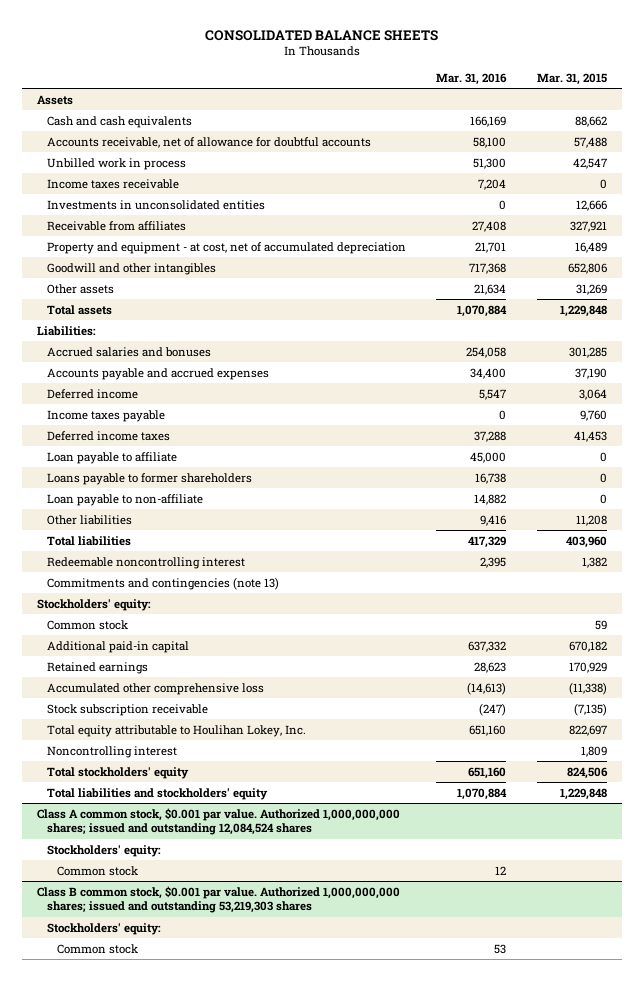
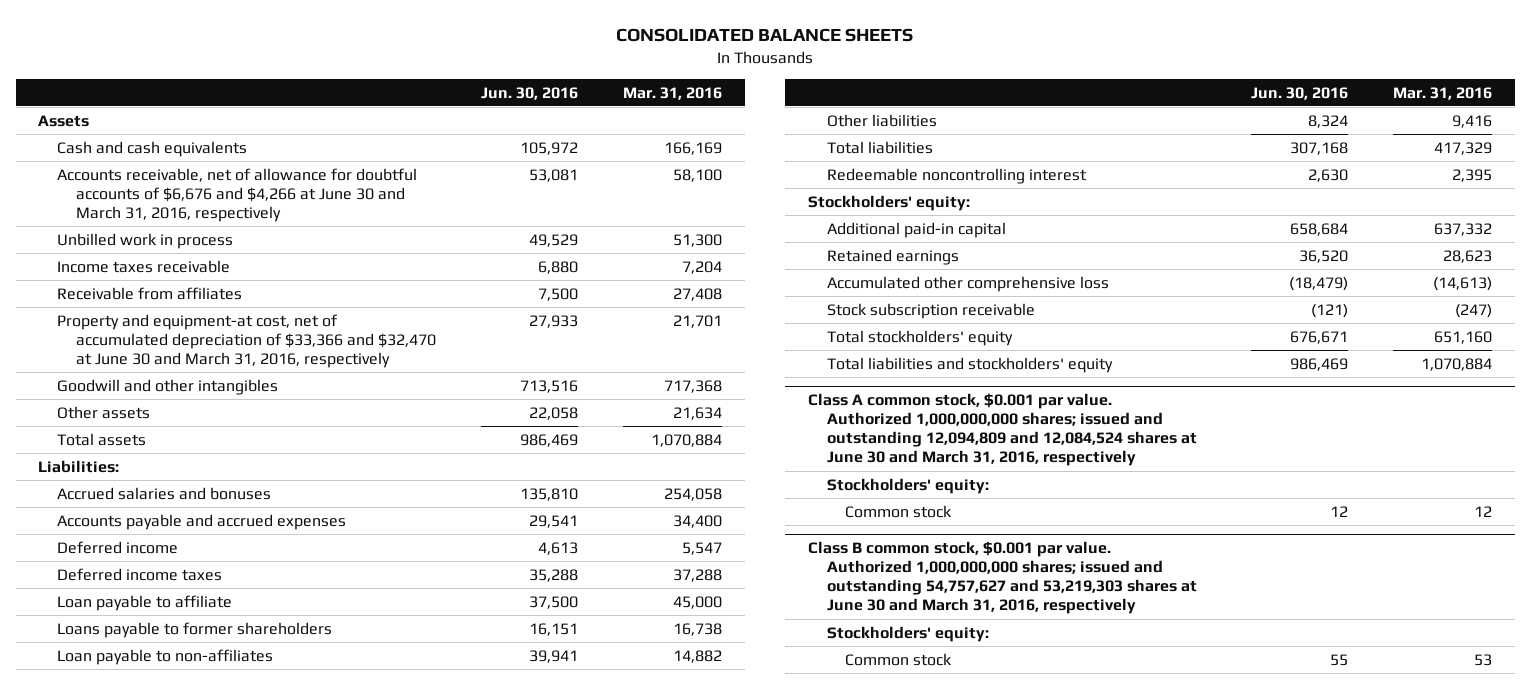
[536,72,607,85] Mar. 31, 2015 -> none
none -> [481,86,579,100] Jun. 30, 2016
[47,136,372,148] Accounts receivable, net of allowance for doubtful accounts -> [57,167,418,222] Accounts receivable, net of allowance for doubtful accounts of $6,676 and $4,266 at June 30 and March 31, 2016, respectively
[47,199,266,210] Investments in unconsolidated entities -> none
[47,241,407,254] Property and equipment - at cost, net of accumulated depreciation -> [57,313,436,368] Property and equipment-at cost, net of accumulated depreciation of $33,366 and $32,470 at June 30 and March 31, 2016, respectively
[47,409,166,422] Income taxes payable -> none
[47,493,204,506] Loan payable to non-affiliate -> [57,648,274,665] Loan payable to non-affiliates
[47,576,280,590] Commitments and contingencies (note 13) -> none
[47,619,129,630] Common stock -> none
[47,724,307,737] Total equity attributable to Houlihan Lokey, Inc. -> none
[47,745,178,758] Noncontrolling interest -> none
[36,807,400,836] Class A common stock, $0.001 par value. Authorized 1,000,000,000 shares; issued and outstanding 12,084,524 shares -> [807,393,1197,467] Class A common stock, $0.001 par value. Authorized 1,000,000,000 shares; issued and outstanding 12,094,809 and 12,084,524 shares at June 30 and March 31, 2016, respectively
[36,885,400,914] Class B common stock, $0.001 par value. Authorized 1,000,000,000 shares; issued and outstanding 53,219,303 shares -> [807,541,1197,615] Class B common stock, $0.001 par value. Authorized 1,000,000,000 shares; issued and outstanding 54,757,627 and 53,219,303 shares at June 30 and March 31, 2016, respectively

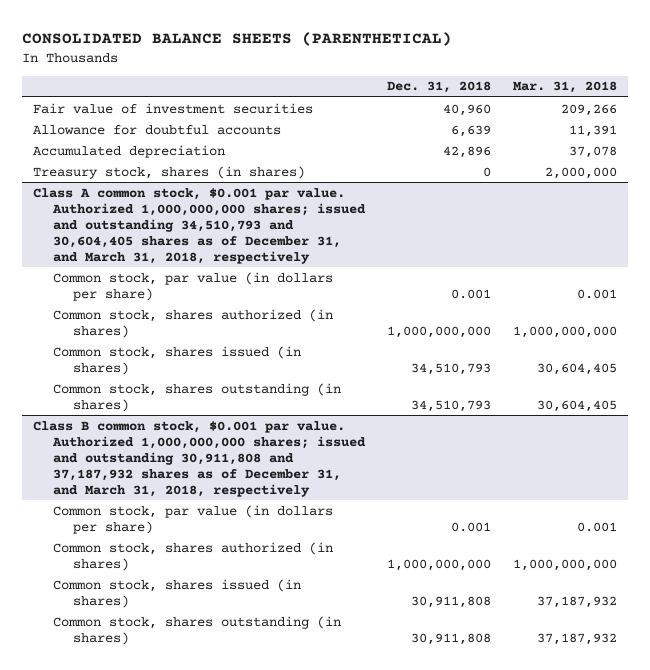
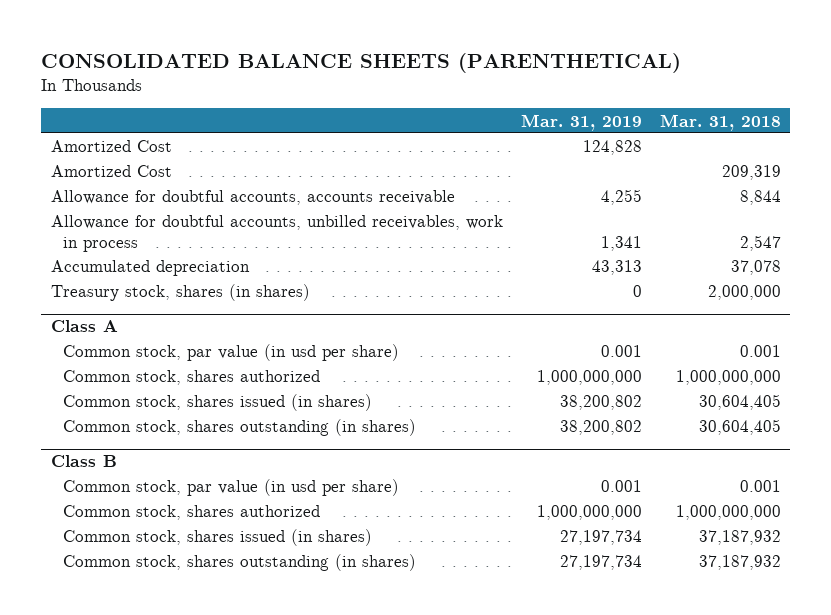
[386,81,491,94] Dec. 31, 2018 -> none
none -> [520,113,642,131] Mar. 31, 2019
[32,102,313,114] Fair value of investment securities -> none
none -> [50,140,172,153] Amortized Cost
none -> [50,165,172,178] Amortized Cost
[32,124,281,135] Allowance for doubtful accounts -> [50,190,455,206] Allowance for doubtful accounts, accounts receivable
[568,124,617,137] 11,391 -> [739,190,781,206] 8,844
none -> [50,215,503,252] Allowance for doubtful accounts, unbilled receivables, work in process
[32,187,366,264] Class A common stock, $0.001 par value. Authorized 1,000,000,000 shares; issued and outstanding 34,510,793 and 30,604,405 shares as of December 31, and March 31, 2018, respectively -> [50,320,118,333] Class A
[52,271,333,301] Common stock, par value (in dollars per share) -> [62,344,399,362] Common stock, par value (in usd per share)
[52,308,333,338] Common stock, shares authorized (in shares) -> [62,370,320,386] Common stock, shares authorized
[32,420,366,497] Class B common stock, $0.001 par value. Authorized 1,000,000,000 shares; issued and outstanding 30,911,808 and 37,187,932 shares as of December 31, and March 31, 2018, respectively -> [50,455,117,468] Class B
[52,504,333,534] Common stock, par value (in dollars per share) -> [62,479,399,497] Common stock, par value (in usd per share)
[52,541,333,571] Common stock, shares authorized (in shares) -> [62,505,320,521] Common stock, shares authorized

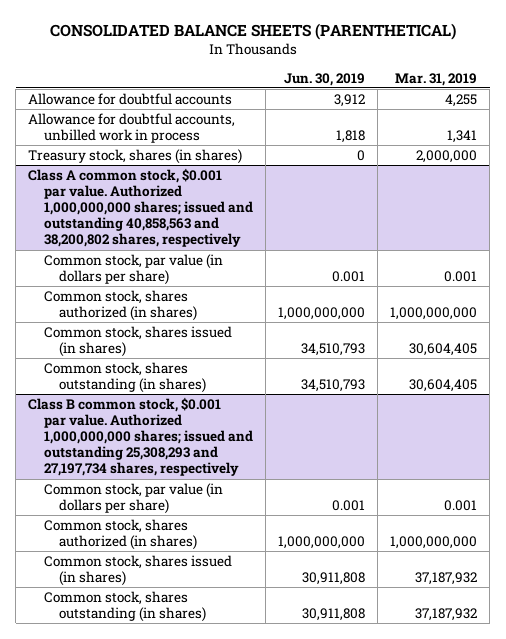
[659,113,781,131] Mar. 31, 2018 -> none
none -> [283,72,365,86] Jun. 30, 2019
[50,140,172,153] Amortized Cost -> none
[50,165,172,178] Amortized Cost -> none
[50,260,250,277] Accumulated depreciation -> none
[50,190,455,206] Allowance for doubtful accounts, accounts receivable -> [28,92,233,105] Allowance for doubtful accounts
[50,215,503,252] Allowance for doubtful accounts, unbilled receivables, work in process -> [28,112,236,143] Allowance for doubtful accounts, unbilled work in process
[632,285,642,298] 0 -> [416,149,478,163] 2,000,000
[50,320,118,333] Class A -> [28,167,253,248] Class A common stock, $0.001 par value. Authorized 1,000,000,000 shares; issued and outstanding 40,858,563 and 38,200,802 shares, respectively
[62,344,399,362] Common stock, par value (in usd per share) -> [43,253,223,285] Common stock, par value (in dollars per share)
[62,370,320,386] Common stock, shares authorized -> [43,289,197,321] Common stock, shares authorized (in shares)
[559,395,642,411] 38,200,802 -> [409,342,478,356] 30,604,405
[559,420,642,436] 38,200,802 -> [409,378,478,392] 30,604,405
[50,455,117,468] Class B -> [28,396,253,477] Class B common stock, $0.001 par value. Authorized 1,000,000,000 shares; issued and outstanding 25,308,293 and 27,197,734 shares, respectively
[62,479,399,497] Common stock, par value (in usd per share) -> [43,482,223,514] Common stock, par value (in dollars per share)
[62,505,320,521] Common stock, shares authorized -> [43,518,197,550] Common stock, shares authorized (in shares)
[559,530,642,546] 27,197,734 -> [415,571,478,585] 37,187,932
[559,555,642,571] 27,197,734 -> [415,607,478,621] 37,187,932

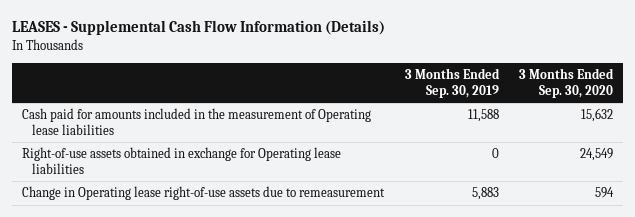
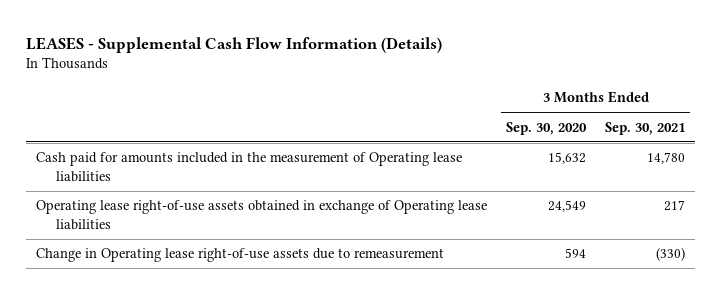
[404,68,500,98] 3 Months Ended Sep. 30, 2019 -> none
none -> [605,121,686,135] Sep. 30, 2021
[22,147,342,174] Right-of-use assets obtained in exchange for Operating lease liabilities -> [35,200,487,231] Operating lease right-of-use assets obtained in exchange of Operating lease liabilities

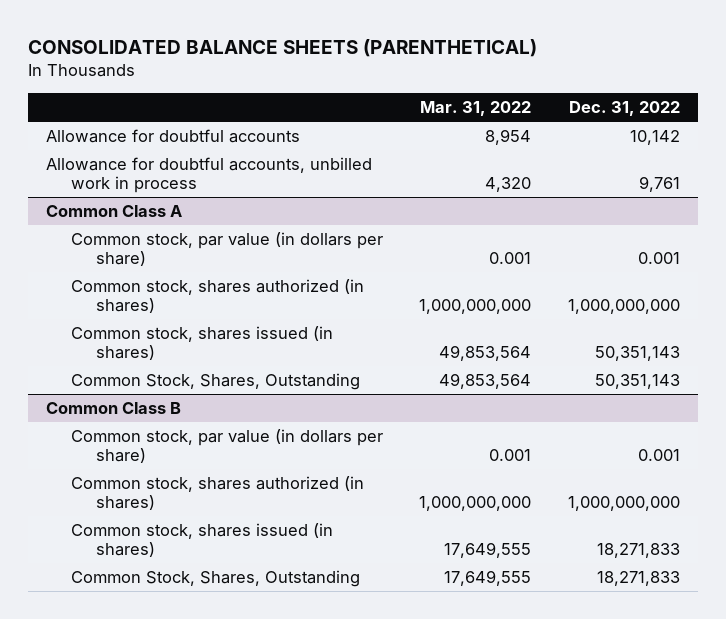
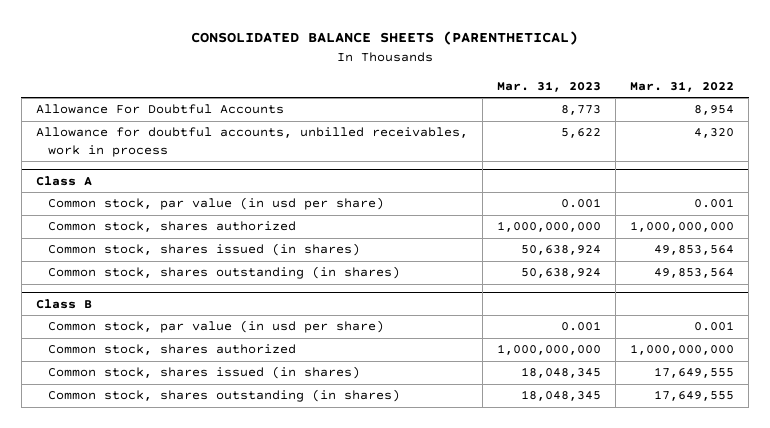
[568,100,680,116] Dec. 31, 2022 -> none
none -> [497,80,602,92] Mar. 31, 2023
[46,129,301,144] Allowance for doubtful accounts -> [35,104,284,115] Allowance For Doubtful Accounts
[46,157,373,194] Allowance for doubtful accounts, unbilled work in process -> [35,127,468,157] Allowance for doubtful accounts, unbilled receivables, work in process
[46,205,183,218] Common Class A -> [35,176,92,187] Class A
[71,232,384,267] Common stock, par value (in dollars per share) -> [48,197,385,211] Common stock, par value (in usd per share)
[71,279,365,314] Common stock, shares authorized (in shares) -> [48,221,297,233] Common stock, shares authorized
[71,373,361,391] Common Stock, Shares, Outstanding -> [48,266,401,280] Common stock, shares outstanding (in shares)
[46,402,182,415] Common Class B -> [35,299,92,310] Class B
[71,429,384,464] Common stock, par value (in dollars per share) -> [48,320,385,334] Common stock, par value (in usd per share)
[71,476,365,511] Common stock, shares authorized (in shares) -> [48,344,297,356] Common stock, shares authorized
[71,570,361,588] Common Stock, Shares, Outstanding -> [48,389,401,403] Common stock, shares outstanding (in shares)

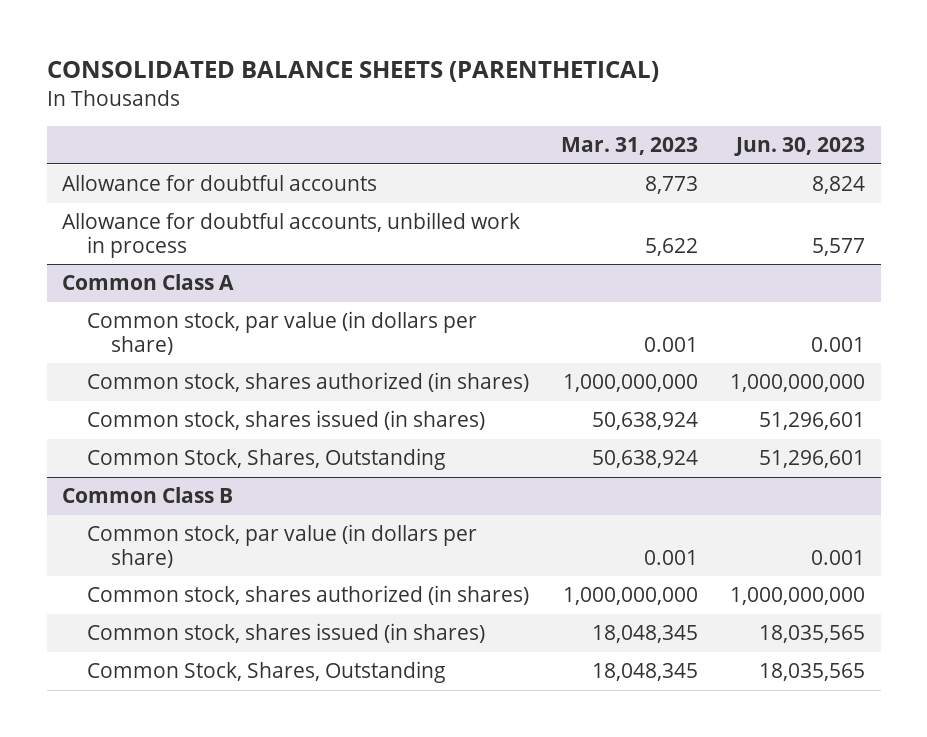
[630,80,735,92] Mar. 31, 2022 -> none
none -> [733,137,865,157] Jun. 30, 2023
[35,104,284,115] Allowance For Doubtful Accounts -> [62,175,378,192] Allowance for doubtful accounts
[35,127,468,157] Allowance for doubtful accounts, unbilled receivables, work in process -> [62,212,521,258] Allowance for doubtful accounts, unbilled work in process
[35,176,92,187] Class A -> [62,274,235,291] Common Class A
[48,197,385,211] Common stock, par value (in usd per share) -> [86,311,477,355] Common stock, par value (in dollars per share)
[48,221,297,233] Common stock, shares authorized -> [86,372,529,393] Common stock, shares authorized (in shares)
[48,266,401,280] Common stock, shares outstanding (in shares) -> [86,448,446,471] Common Stock, Shares, Outstanding
[35,299,92,310] Class B -> [62,487,234,504] Common Class B
[48,320,385,334] Common stock, par value (in usd per share) -> [86,524,477,568] Common stock, par value (in dollars per share)
[48,344,297,356] Common stock, shares authorized -> [86,585,529,606] Common stock, shares authorized (in shares)
[48,389,401,403] Common stock, shares outstanding (in shares) -> [86,661,446,684] Common Stock, Shares, Outstanding

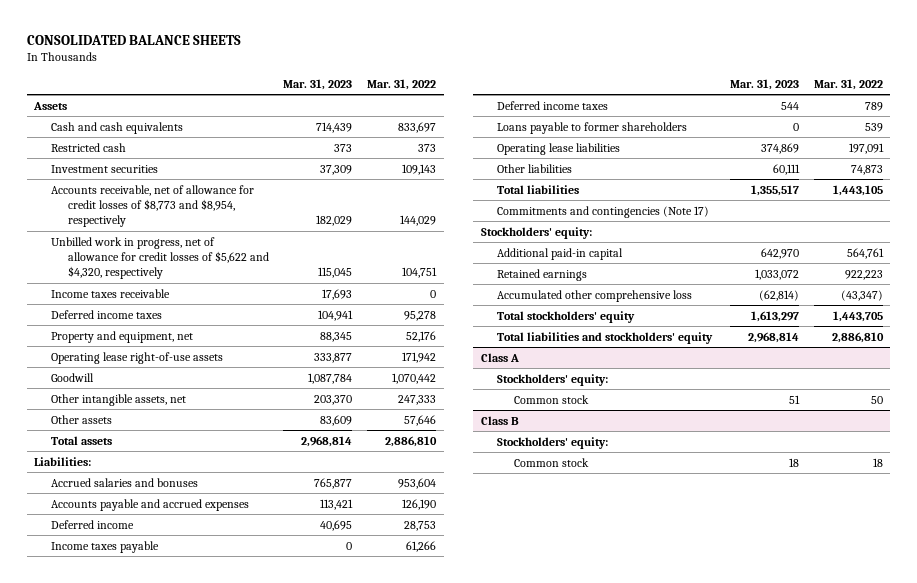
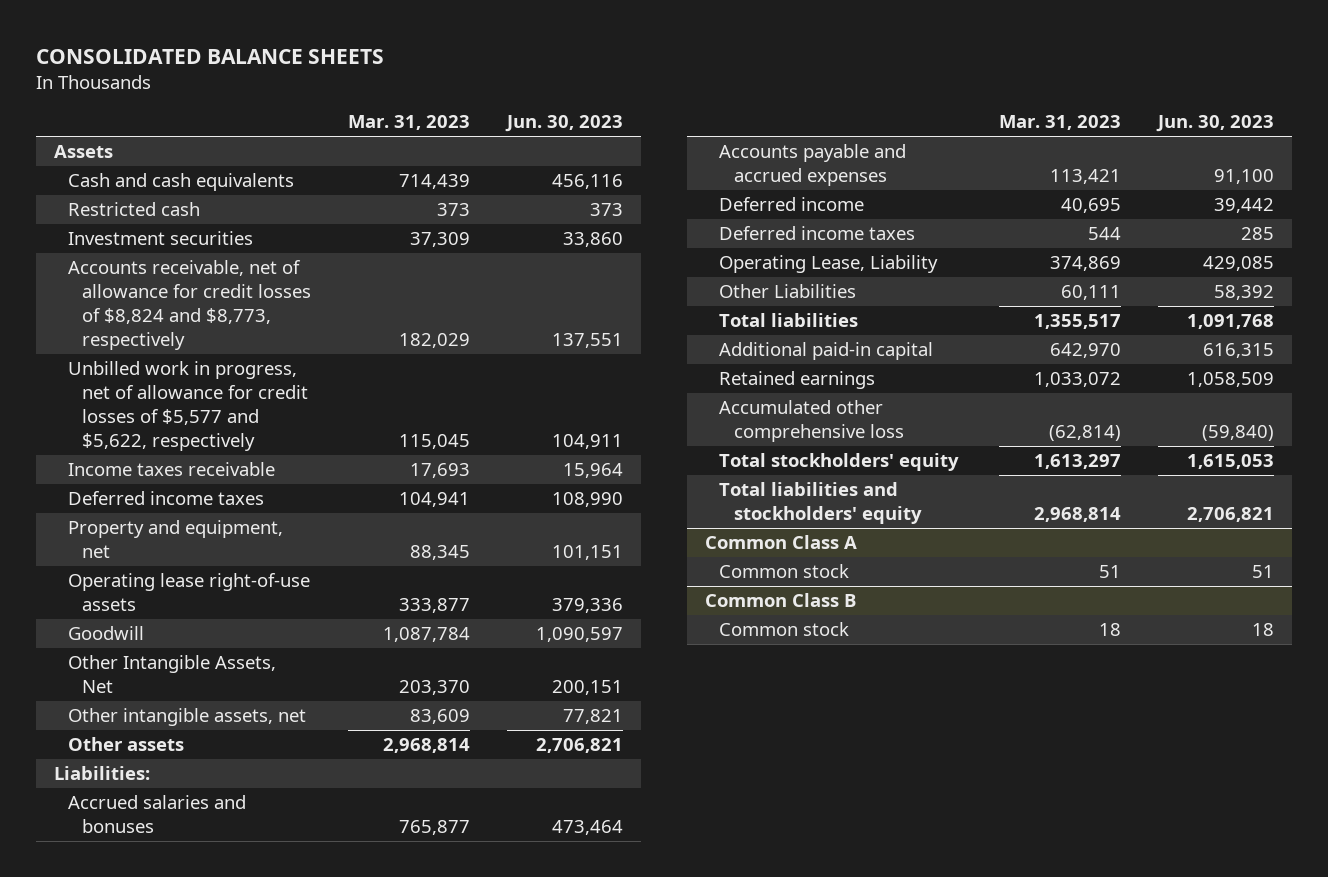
[367,78,437,90] Mar. 31, 2022 -> none
none -> [504,115,623,133] Jun. 30, 2023
[50,184,254,228] Accounts receivable, net of allowance for credit losses of $8,773 and $8,954, respectively -> [68,260,312,350] Accounts receivable, net of allowance for credit losses of $8,824 and $8,773, respectively
[50,236,269,280] Unbilled work in progress, net of allowance for credit losses of $5,622 and $4,320, respectively -> [68,361,309,451] Unbilled work in progress, net of allowance for credit losses of $5,577 and $5,622, respectively
[50,435,112,445] Total assets -> none
none -> [68,655,277,694] Other Intangible Assets, Net
[314,394,353,405] 203,370 -> [409,709,470,725] 83,609
[320,414,353,426] 83,609 -> [382,738,470,754] 2,968,814
[50,540,159,553] Income taxes payable -> none
[497,121,688,134] Loans payable to former shareholders -> none
[497,142,621,155] Operating lease liabilities -> [719,255,939,274] Operating Lease, Liability
[497,163,573,173] Other liabilities -> [719,284,857,299] Other Liabilities
[497,205,710,218] Commitments and contingencies (Note 17) -> none
[480,226,592,239] Stockholders' equity: -> none
[497,373,609,386] Stockholders' equity: -> none
[480,352,519,362] Class A -> [705,535,858,550] Common Class A
[497,436,609,449] Stockholders' equity: -> none
[480,415,519,425] Class B -> [705,593,857,608] Common Class B

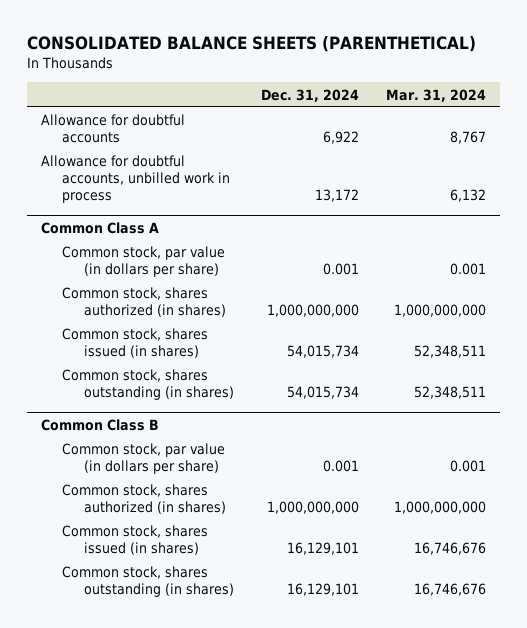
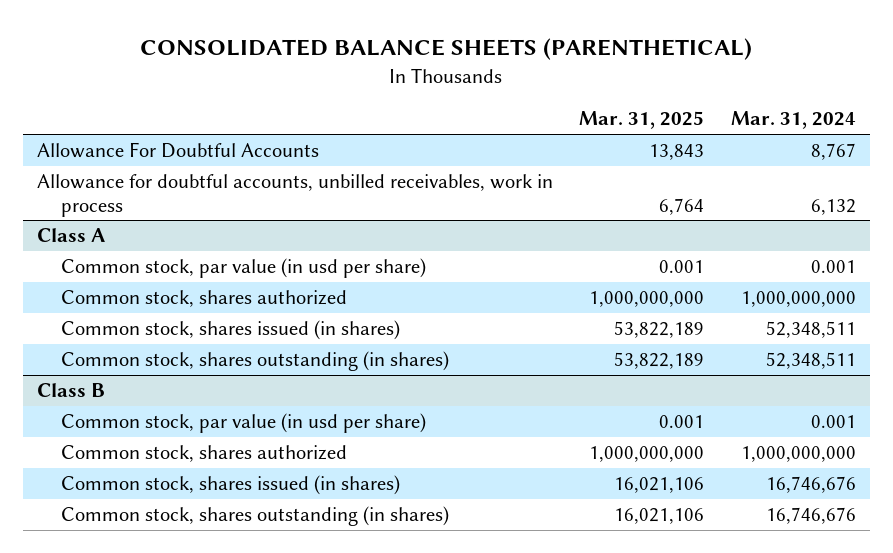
[261,88,360,102] Dec. 31, 2024 -> none
none -> [579,111,705,130] Mar. 31, 2025
[40,114,185,143] Allowance for doubtful accounts -> [36,141,319,158] Allowance For Doubtful Accounts
[40,155,231,203] Allowance for doubtful accounts, unbilled work in process -> [36,173,553,217] Allowance for doubtful accounts, unbilled receivables, work in process
[40,221,159,234] Common Class A -> [36,227,105,242] Class A
[62,246,226,277] Common stock, par value (in dollars per share) -> [60,257,426,278] Common stock, par value (in usd per share)
[62,287,227,317] Common stock, shares authorized (in shares) -> [60,289,347,307] Common stock, shares authorized
[40,418,159,431] Common Class B -> [36,382,105,397] Class B
[62,443,226,474] Common stock, par value (in dollars per share) -> [60,412,426,433] Common stock, par value (in usd per share)
[62,484,227,514] Common stock, shares authorized (in shares) -> [60,444,347,462] Common stock, shares authorized

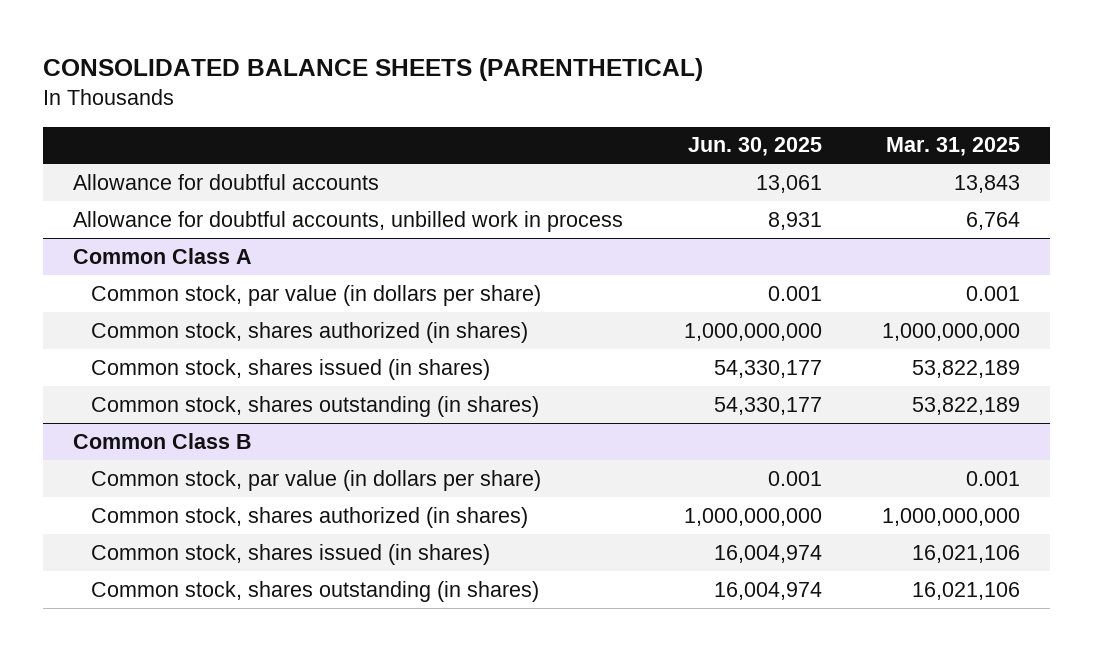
[731,111,857,130] Mar. 31, 2024 -> none
none -> [687,137,822,157] Jun. 30, 2025
[36,141,319,158] Allowance For Doubtful Accounts -> [73,173,380,190] Allowance for doubtful accounts
[36,173,553,217] Allowance for doubtful accounts, unbilled receivables, work in process -> [73,210,624,232] Allowance for doubtful accounts, unbilled work in process
[36,227,105,242] Class A -> [73,247,253,264] Common Class A
[60,257,426,278] Common stock, par value (in usd per share) -> [91,284,542,306] Common stock, par value (in dollars per share)
[60,289,347,307] Common stock, shares authorized -> [91,321,529,343] Common stock, shares authorized (in shares)
[36,382,105,397] Class B -> [73,432,253,449] Common Class B
[60,412,426,433] Common stock, par value (in usd per share) -> [91,469,542,491] Common stock, par value (in dollars per share)
[60,444,347,462] Common stock, shares authorized -> [91,506,529,528] Common stock, shares authorized (in shares)

